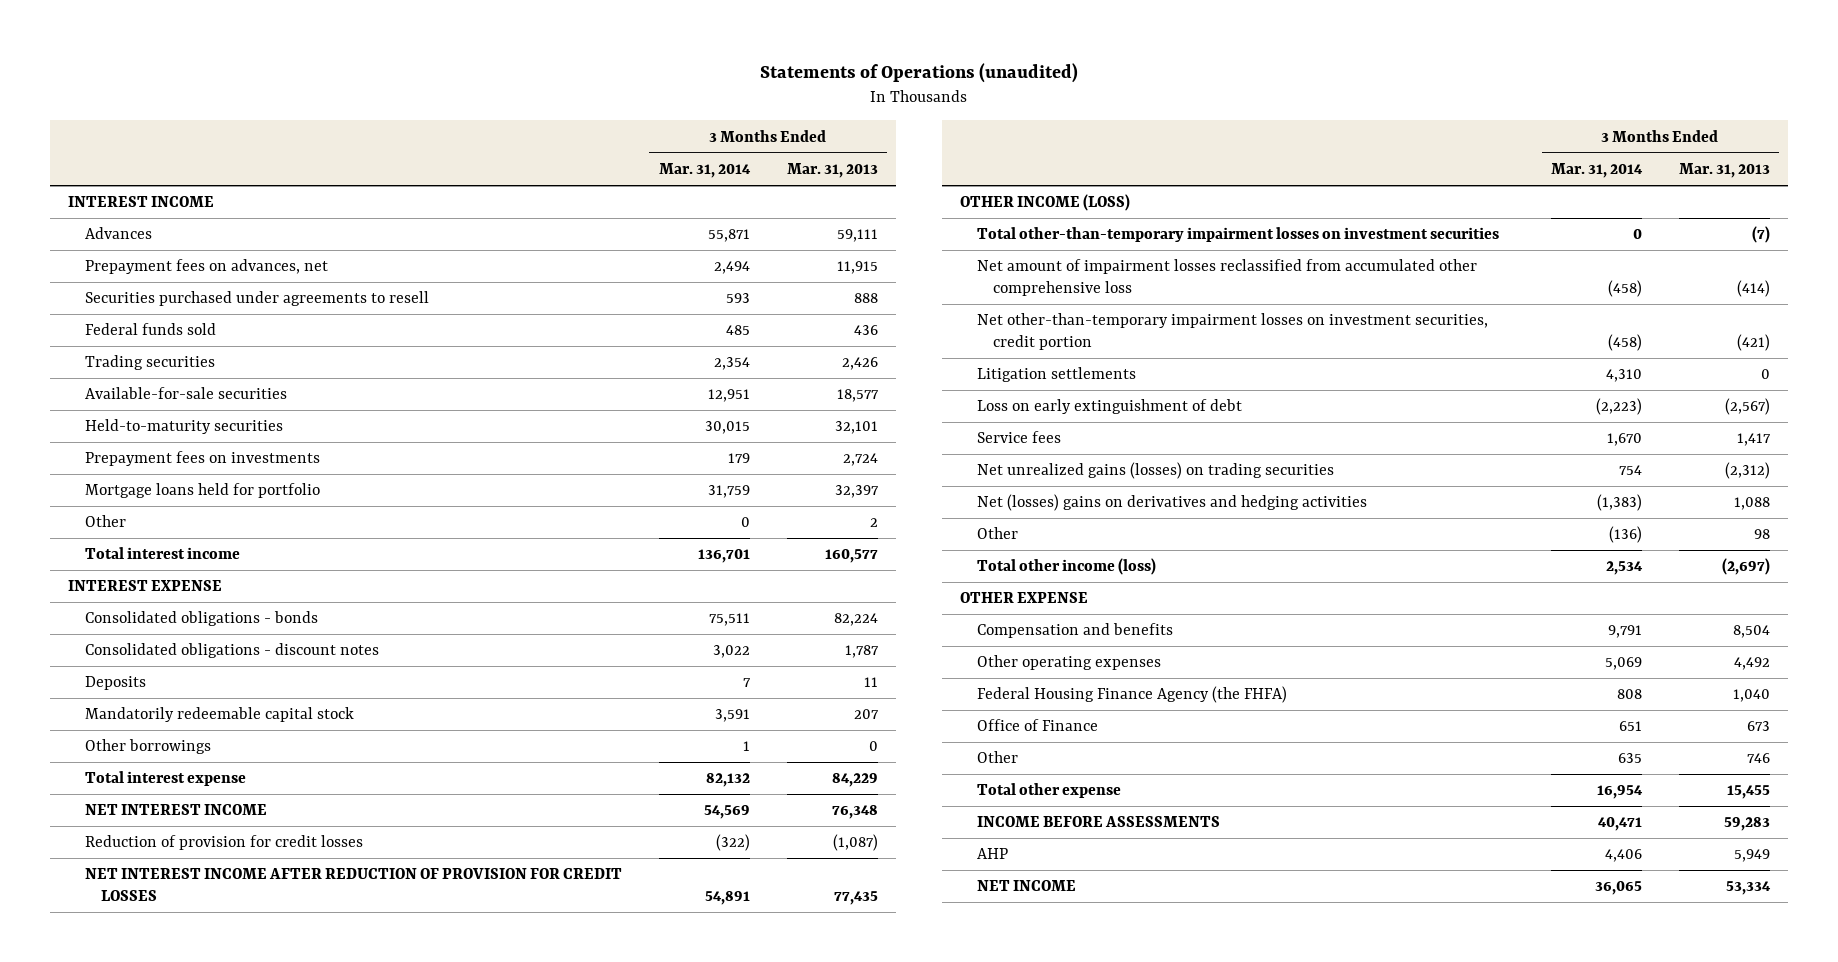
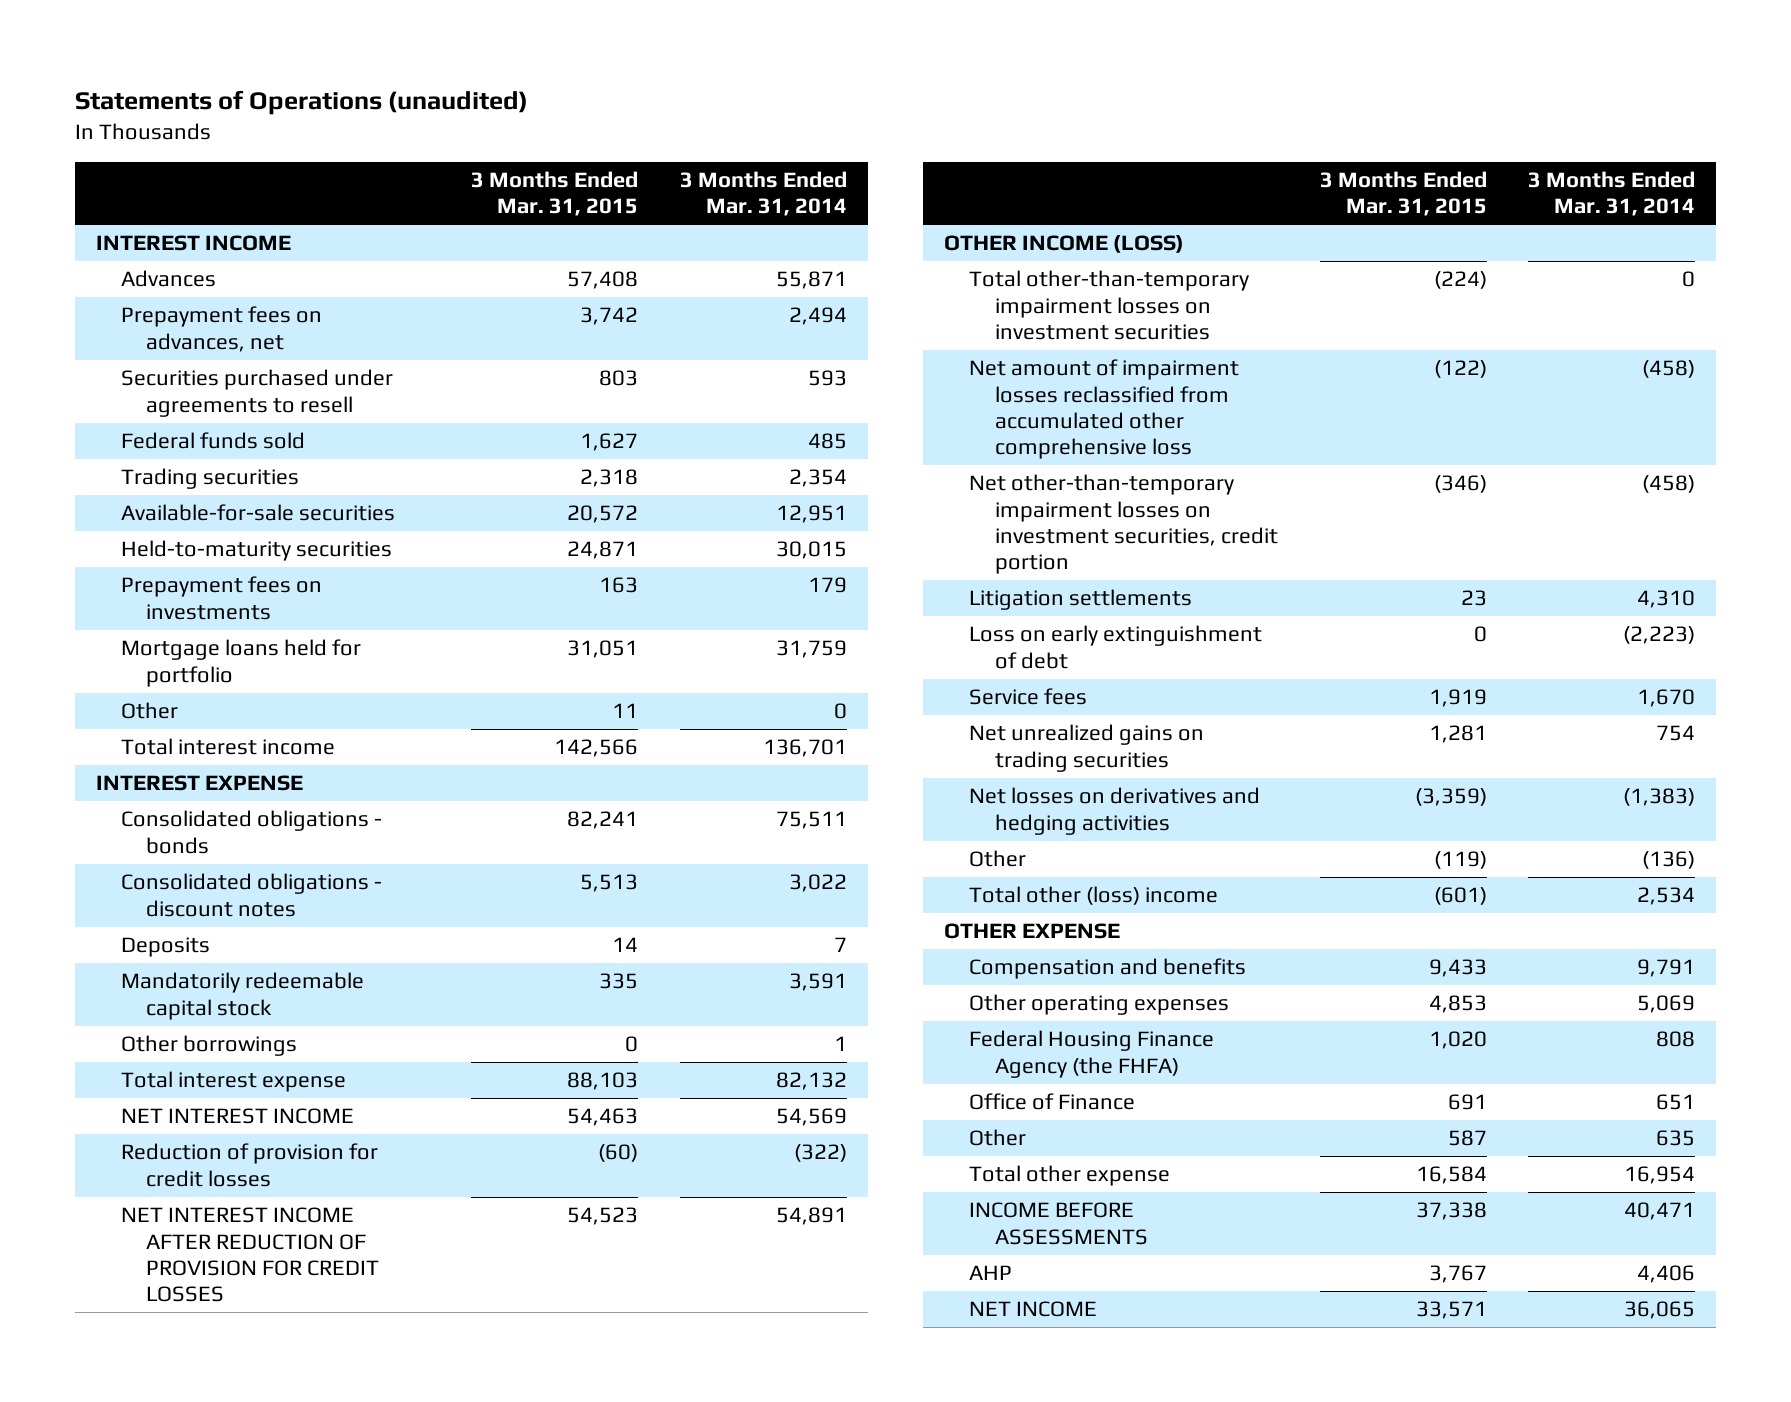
[786,163,878,179] Mar. 31, 2013 -> none
none -> [471,171,639,217] 3 Months Ended Mar. 31, 2015
[976,462,1334,480] Net unrealized gains (losses) on trading securities -> [969,724,1205,772] Net unrealized gains on trading securities
[976,494,1367,512] Net (losses) gains on derivatives and hedging activities -> [969,787,1261,835] Net losses on derivatives and hedging activities
[976,558,1156,576] Total other income (loss) -> [969,886,1219,906] Total other (loss) income

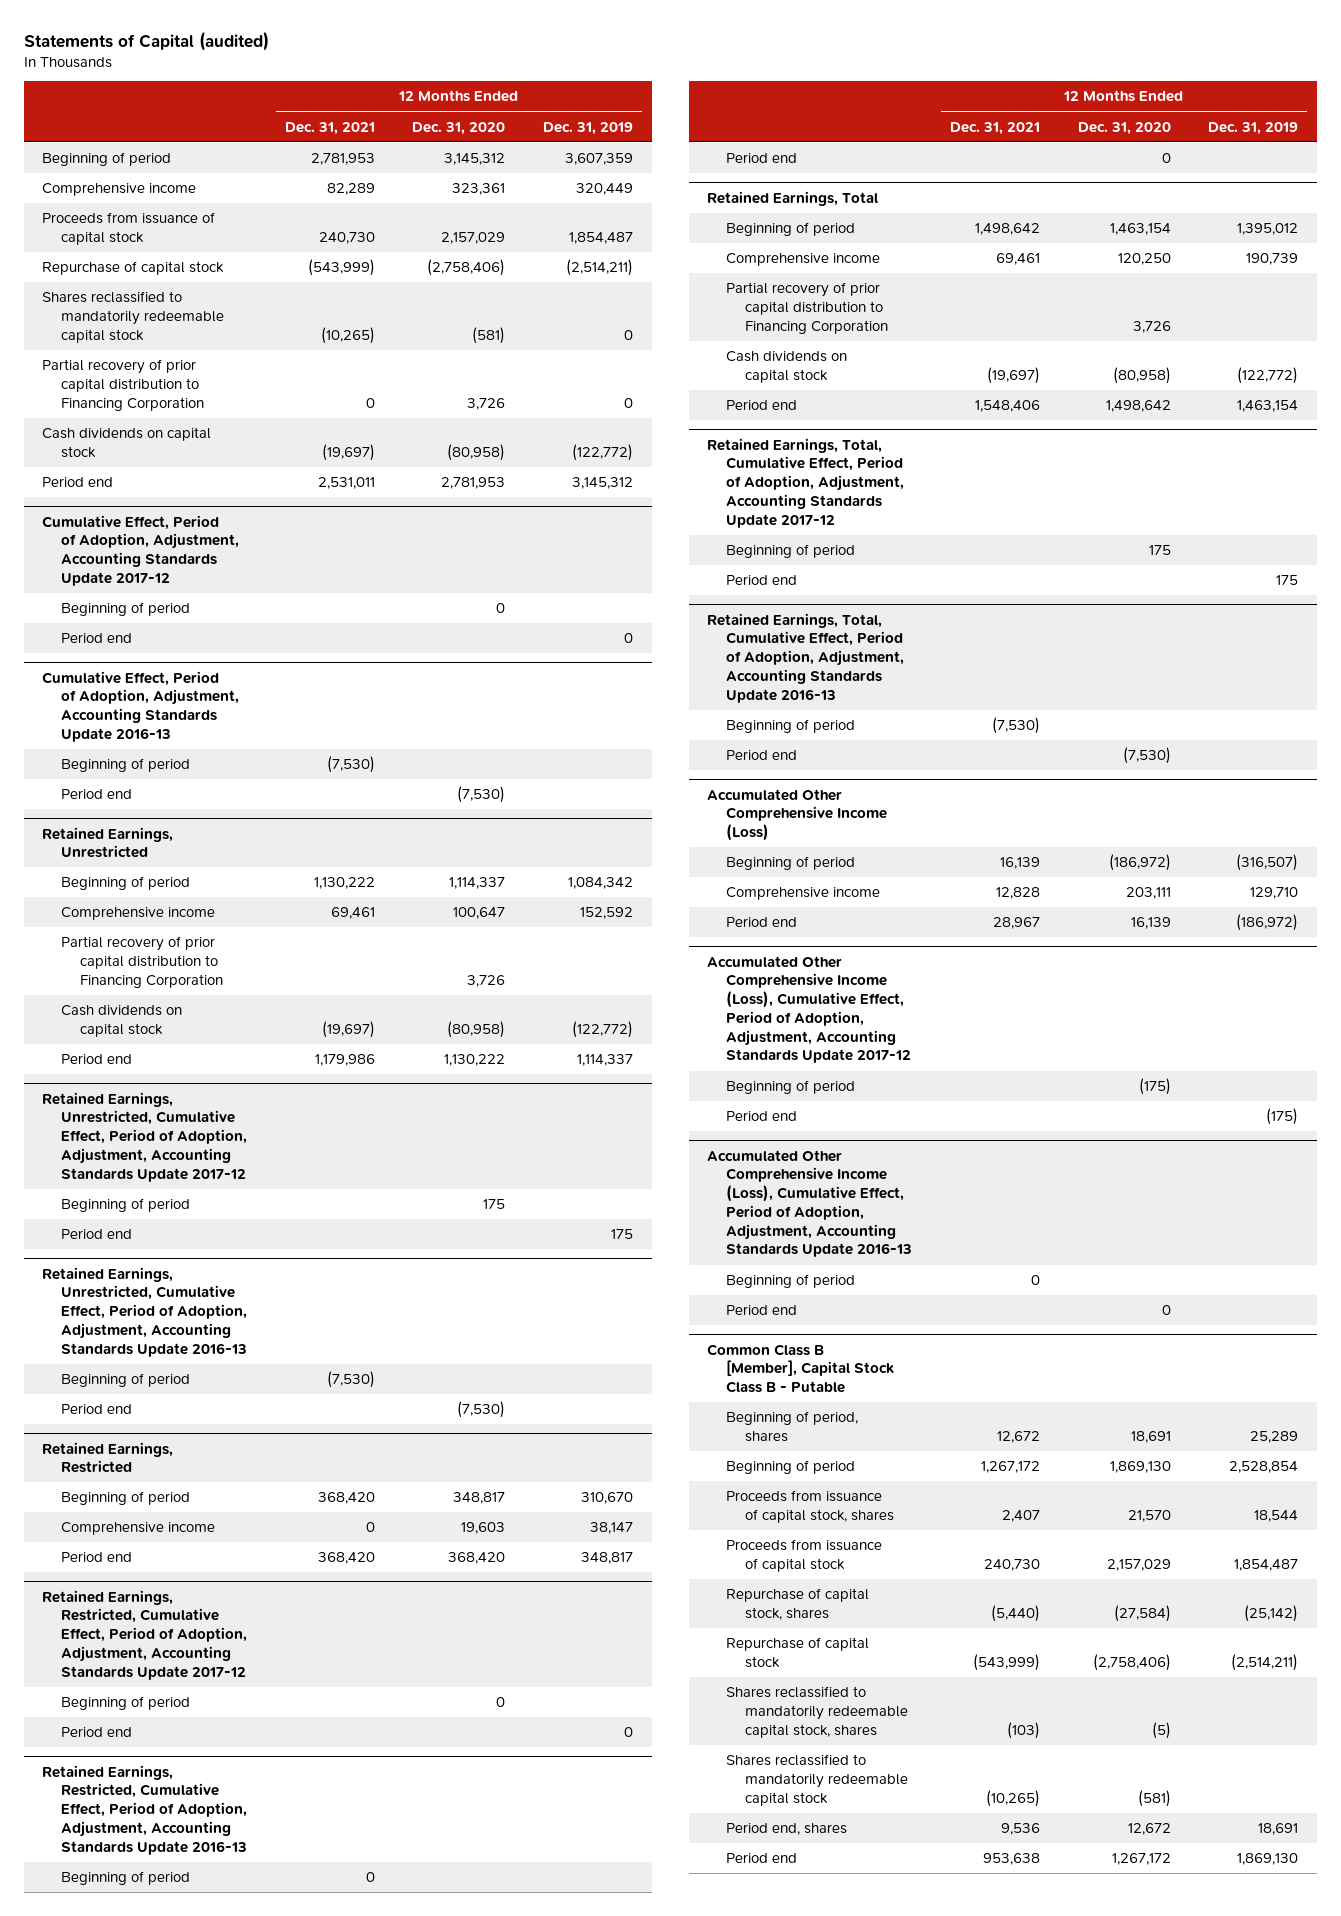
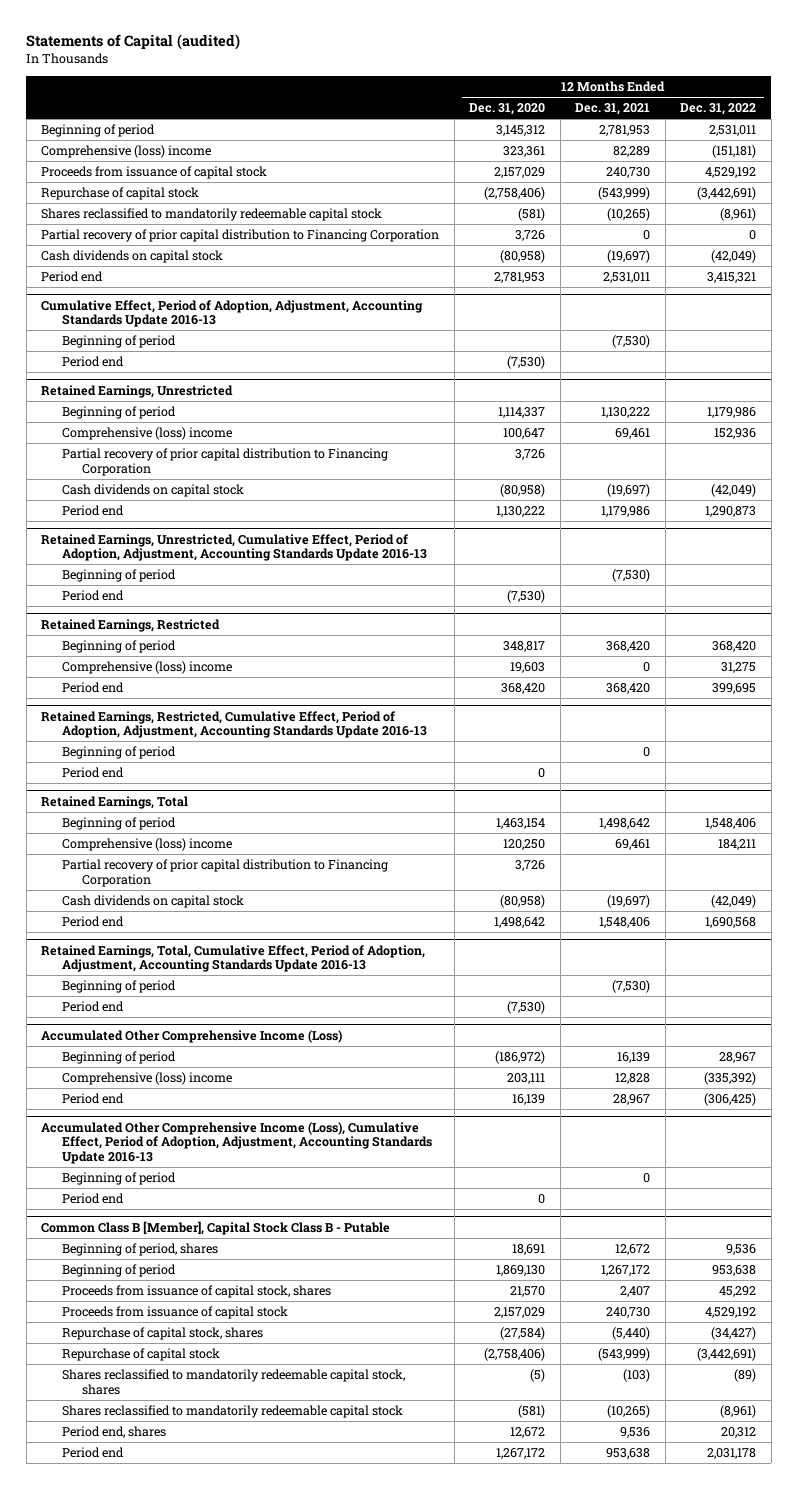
[543,121,634,135] Dec. 31, 2019 -> none
none -> [680,103,757,116] Dec. 31, 2022
[42,183,197,197] Comprehensive income -> [41,145,212,159] Comprehensive (loss) income
[42,514,240,586] Cumulative Effect, Period of Adoption, Adjustment, Accounting Standards Update 2017-12 -> none
[61,602,191,617] Beginning of period -> none
[61,633,133,644] Period end -> none
[61,907,216,921] Comprehensive income -> [61,427,232,441] Comprehensive (loss) income
[42,1091,248,1182] Retained Earnings, Unrestricted, Cumulative Effect, Period of Adoption, Adjustment, Accounting Standards Update 2017-12 -> none
[61,1198,191,1213] Beginning of period -> none
[61,1229,133,1240] Period end -> none
[61,1522,216,1536] Comprehensive income -> [61,661,232,675] Comprehensive (loss) income
[42,1589,248,1680] Retained Earnings, Restricted, Cumulative Effect, Period of Adoption, Adjustment, Accounting Standards Update 2017-12 -> none
[61,1696,191,1711] Beginning of period -> none
[61,1727,133,1738] Period end -> none
[726,253,881,267] Comprehensive income -> [61,838,232,852] Comprehensive (loss) income
[707,437,905,528] Retained Earnings, Total, Cumulative Effect, Period of Adoption, Adjustment, Accounting Standards Update 2017-12 -> none
[726,544,856,559] Beginning of period -> none
[726,575,798,586] Period end -> none
[726,887,881,901] Comprehensive income -> [61,1072,232,1086] Comprehensive (loss) income
[707,955,912,1064] Accumulated Other Comprehensive Income (Loss), Cumulative Effect, Period of Adoption, Adjustment, Accounting Standards Update 2017-12 -> none
[726,1080,856,1095] Beginning of period -> none
[726,1111,798,1122] Period end -> none

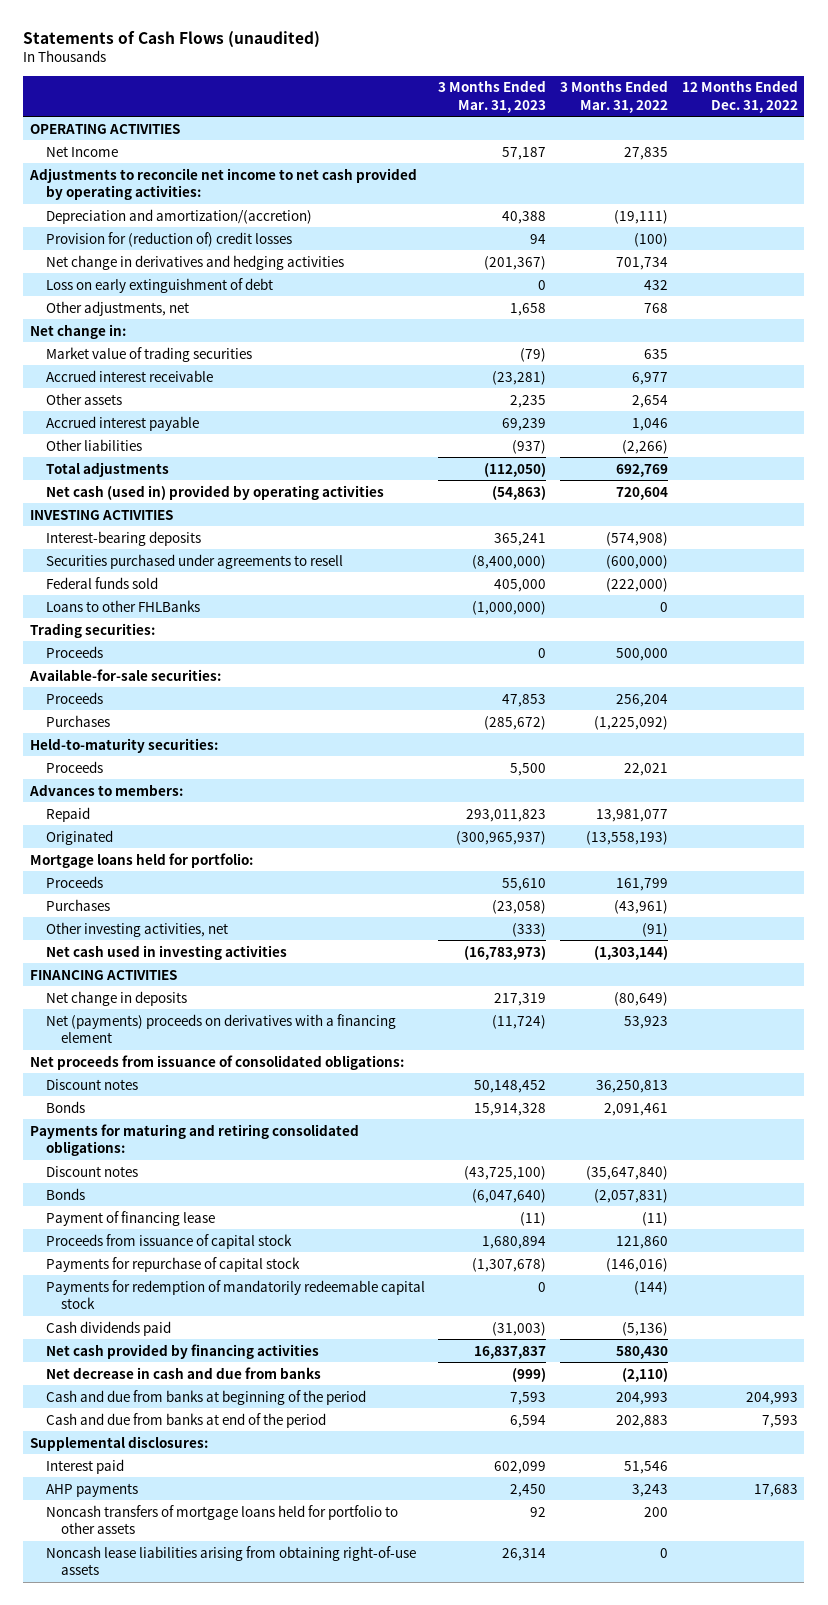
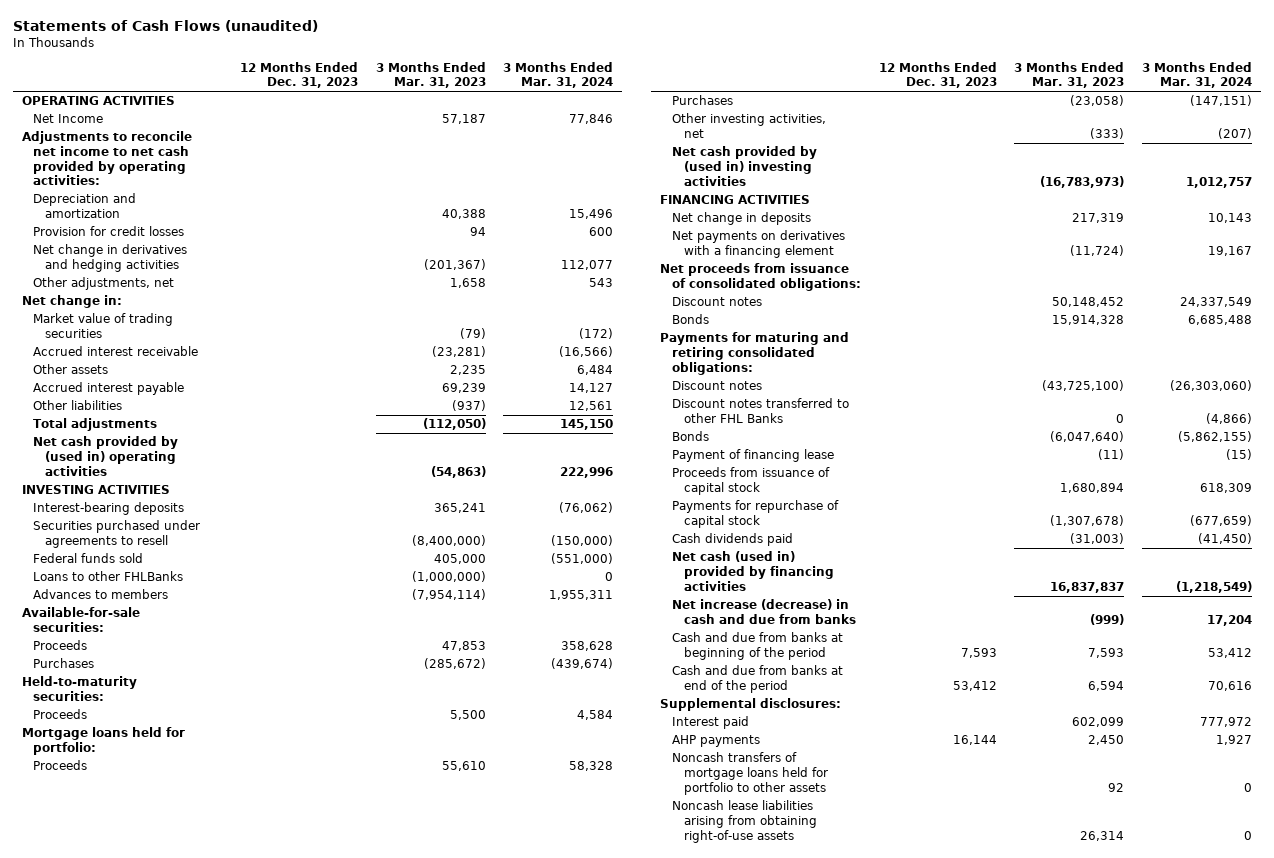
[559,80,668,113] 3 Months Ended Mar. 31, 2022 -> none
[681,80,798,113] 12 Months Ended Dec. 31, 2022 -> none
none -> [240,61,359,89] 12 Months Ended Dec. 31, 2023
none -> [503,61,614,89] 3 Months Ended Mar. 31, 2024
[45,208,312,224] Depreciation and amortization/(accretion) -> [33,193,137,219] Depreciation and amortization
[45,231,292,247] Provision for (reduction of) credit losses -> [33,226,185,237] Provision for credit losses
[45,277,273,293] Loss on early extinguishment of debt -> none
[45,484,384,500] Net cash (used in) provided by operating activities -> [33,436,179,476] Net cash provided by (used in) operating activities
[30,622,156,638] Trading securities: -> none
[45,645,103,658] Proceeds -> none
none -> [33,589,169,600] Advances to members
[29,783,184,796] Advances to members: -> none
[45,806,90,822] Repaid -> none
[45,829,113,845] Originated -> none
[45,944,287,960] Net cash used in investing activities -> [671,146,817,186] Net cash provided by (used in) investing activities
[45,1013,396,1043] Net (payments) proceeds on derivatives with a financing element -> [671,230,845,259] Net payments on derivatives with a financing element
none -> [671,398,849,424] Discount notes transferred to other FHL Banks
[45,1279,425,1309] Payments for redemption of mandatorily redeemable capital stock -> none
[45,1343,319,1359] Net cash provided by financing activities -> [671,551,834,591] Net cash (used in) provided by financing activities
[45,1366,321,1379] Net decrease in cash and due from banks -> [671,599,856,625] Net increase (decrease) in cash and due from banks

